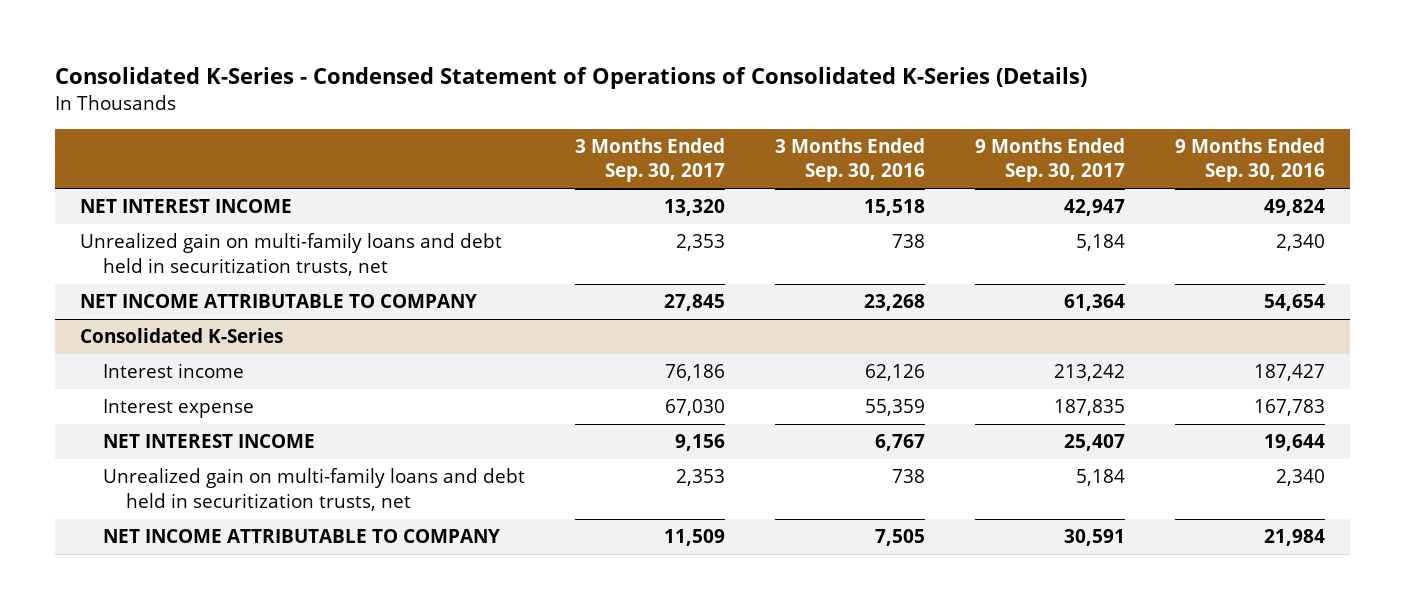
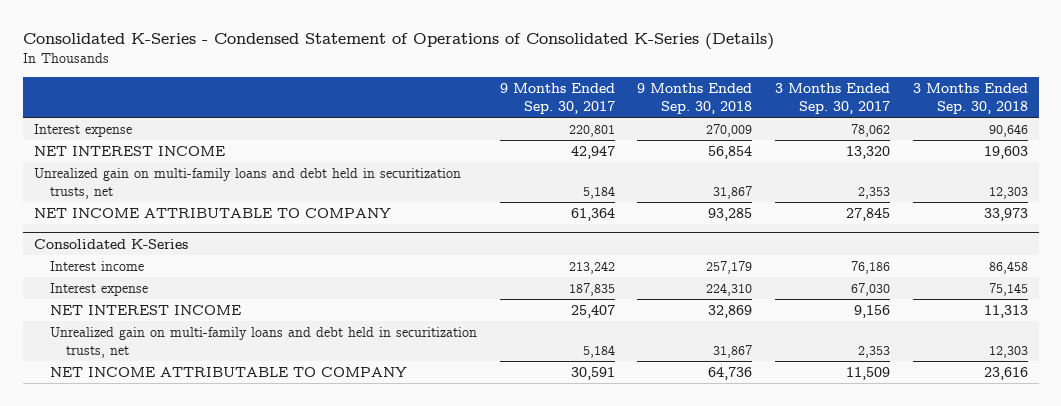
[774,138,925,183] 3 Months Ended Sep. 30, 2016 -> none
[1174,138,1325,183] 9 Months Ended Sep. 30, 2016 -> none
none -> [637,83,753,115] 9 Months Ended Sep. 30, 2018
none -> [912,83,1028,115] 3 Months Ended Sep. 30, 2018
none -> [33,124,132,138] Interest expense

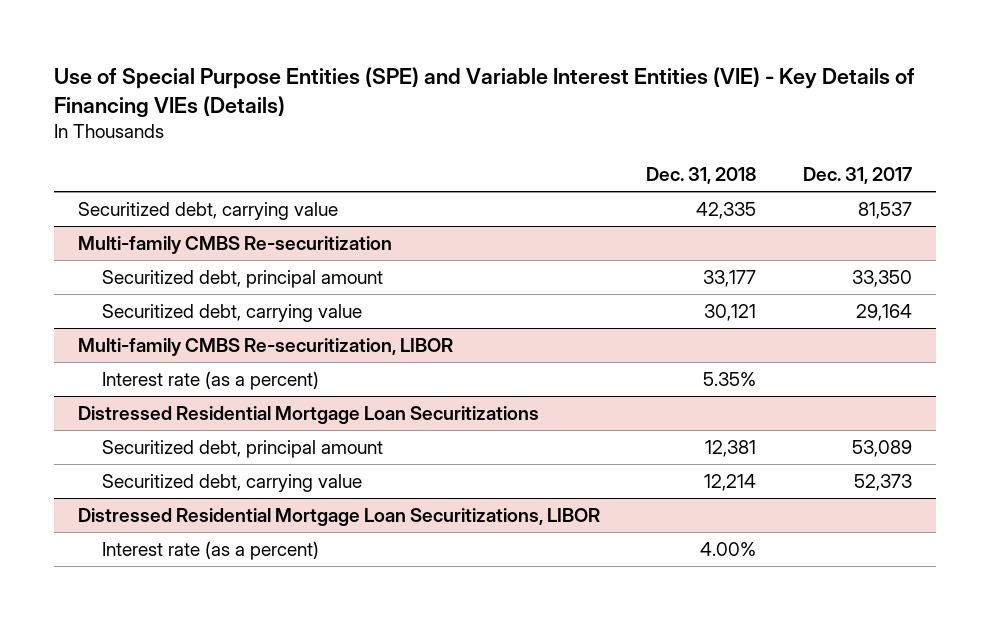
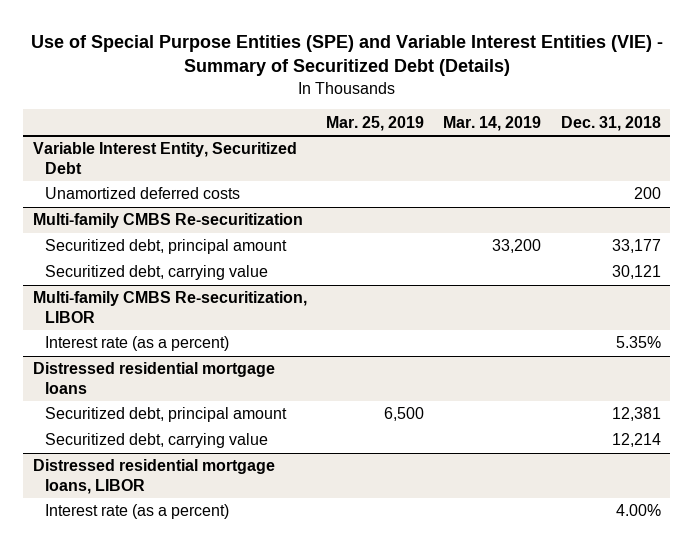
[54,66,916,118] Use of Special Purpose Entities (SPE) and Variable Interest Entities (VIE) - Key Details of Financing VIEs (Details) -> [30,34,663,77] Use of Special Purpose Entities (SPE) and Variable Interest Entities (VIE) - Summary of Securitized Debt (Details)
[803,167,913,185] Dec. 31, 2017 -> none
none -> [325,115,424,131] Mar. 25, 2019
none -> [443,115,542,131] Mar. 14, 2019
[77,201,338,220] Securitized debt, carrying value -> none
none -> [32,142,297,174] Variable Interest Entity, Securitized Debt
none -> [44,187,240,200] Unamortized deferred costs
[77,405,539,424] Distressed Residential Mortgage Loan Securitizations -> [32,362,275,394] Distressed residential mortgage loans
[77,507,600,526] Distressed Residential Mortgage Loan Securitizations, LIBOR -> [32,459,275,494] Distressed residential mortgage loans, LIBOR

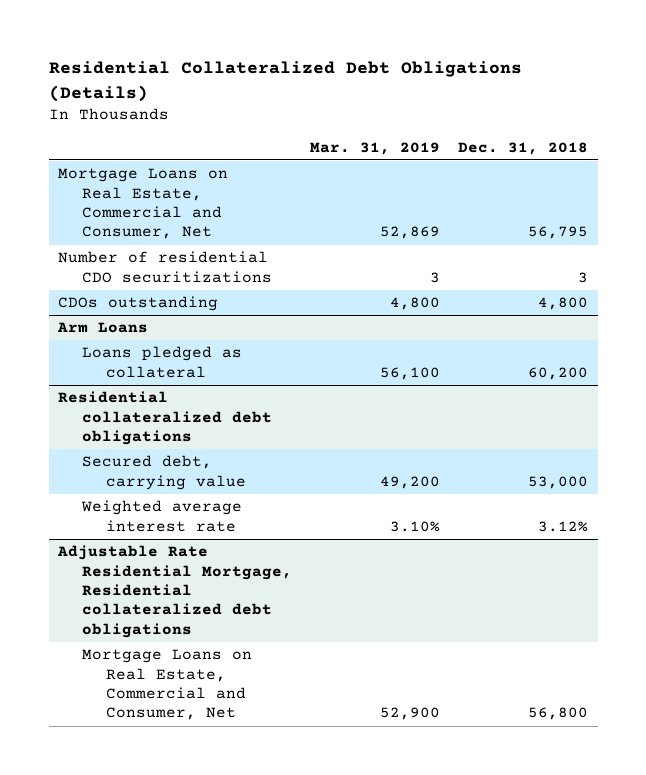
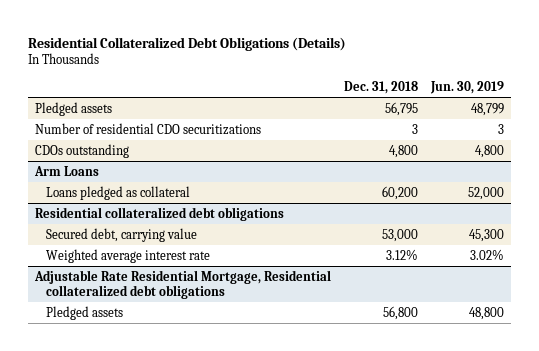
[310,141,441,155] Mar. 31, 2019 -> none
none -> [430,81,505,95] Jun. 30, 2019
[57,168,228,240] Mortgage Loans on Real Estate, Commercial and Consumer, Net -> [35,101,113,116] Pledged assets
[81,649,252,721] Mortgage Loans on Real Estate, Commercial and Consumer, Net -> [45,305,123,320] Pledged assets

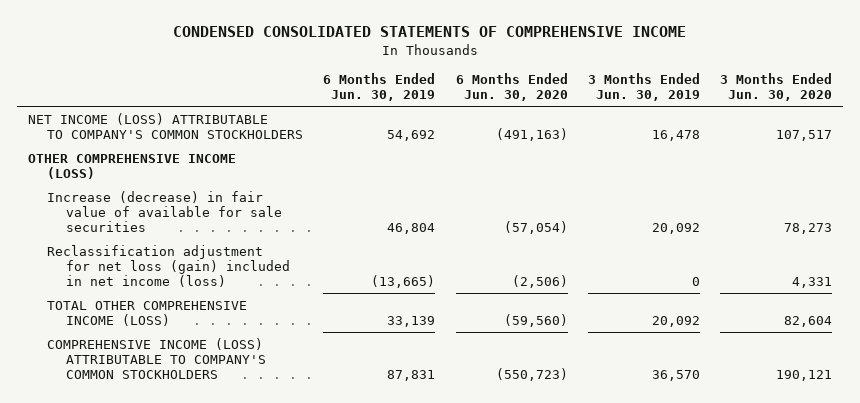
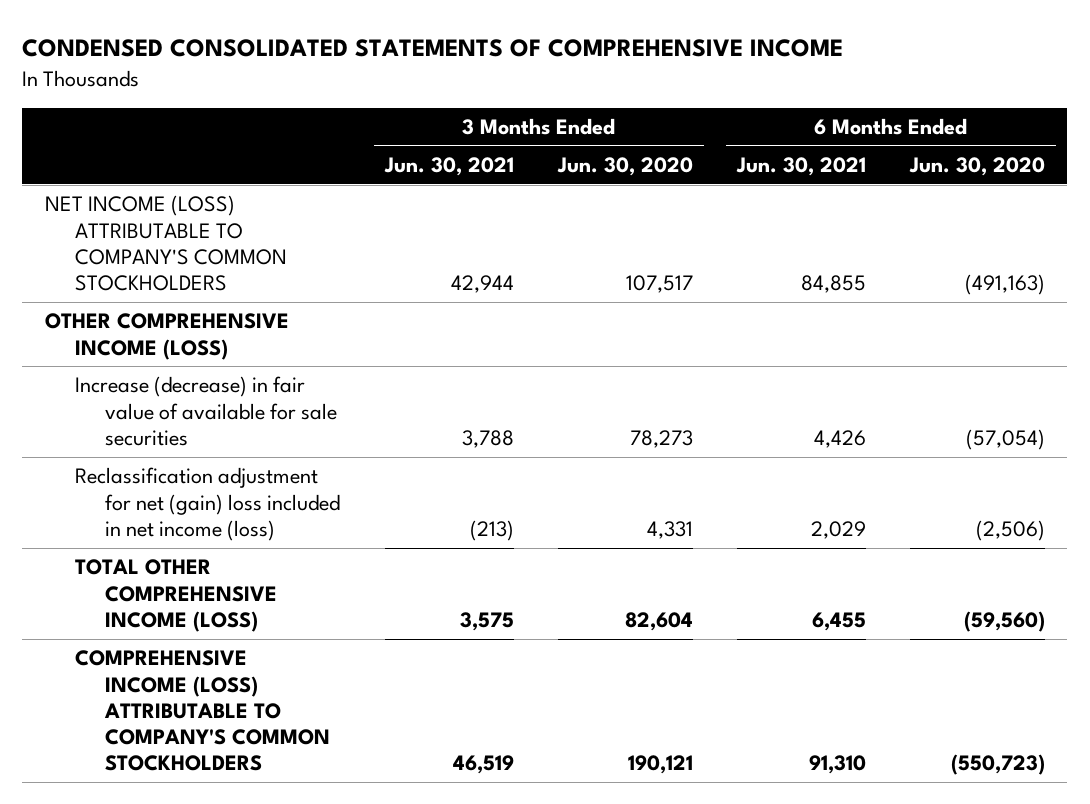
[323,73,436,102] 6 Months Ended Jun. 30, 2019 -> none
[588,73,701,102] 3 Months Ended Jun. 30, 2019 -> none
none -> [383,157,514,177] Jun. 30, 2021
none -> [736,157,867,177] Jun. 30, 2021
[46,244,291,287] Reclassification adjustment for net loss (gain) included in net income (loss) -> [74,467,341,541] Reclassification adjustment for net (gain) loss included in net income (loss)

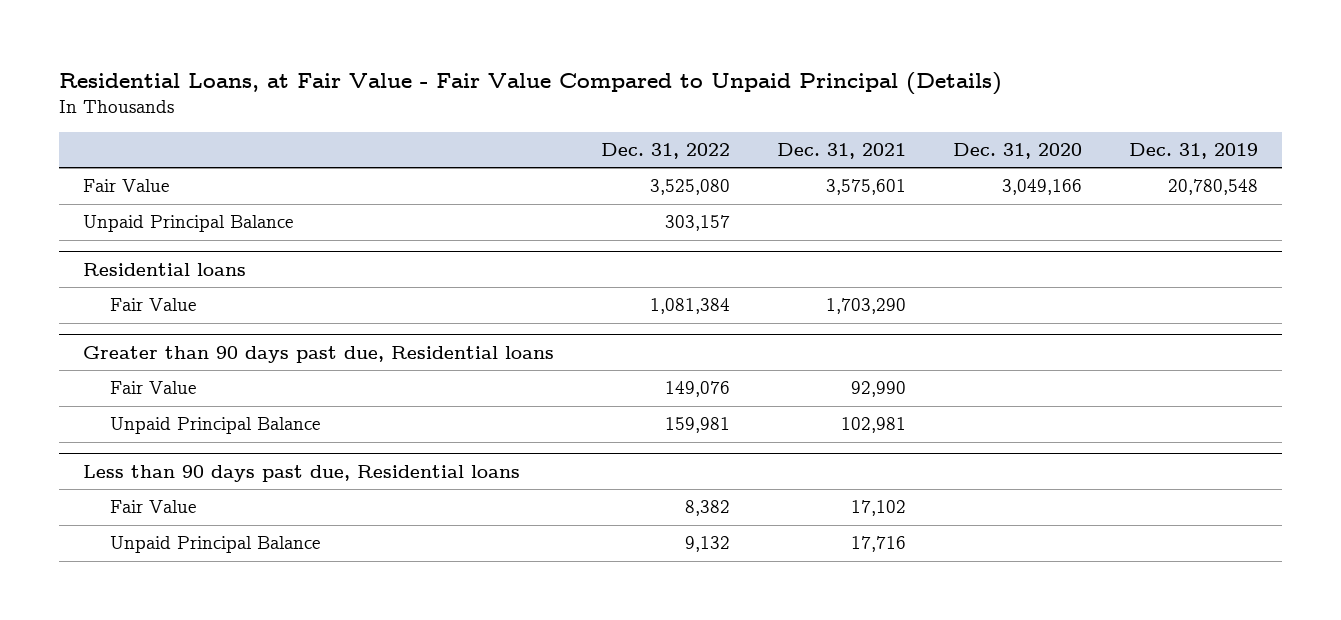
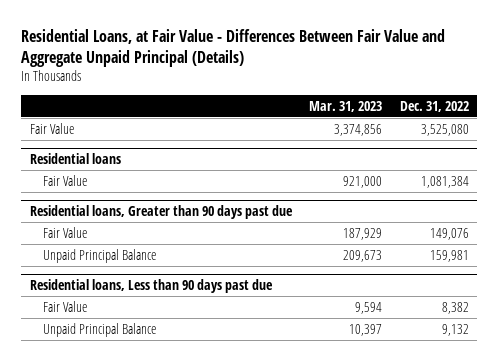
[59,72,1003,96] Residential Loans, at Fair Value - Fair Value Compared to Unpaid Principal (Details) -> [20,29,445,68] Residential Loans, at Fair Value - Differences Between Fair Value and Aggregate Unpaid Principal (Details)
[776,142,906,159] Dec. 31, 2021 -> none
[953,142,1083,159] Dec. 31, 2020 -> none
[1129,142,1259,159] Dec. 31, 2019 -> none
none -> [309,100,383,112] Mar. 31, 2023
[82,215,293,233] Unpaid Principal Balance -> none
[82,345,554,363] Greater than 90 days past due, Residential loans -> [29,204,293,219] Residential loans, Greater than 90 days past due
[82,464,520,482] Less than 90 days past due, Residential loans -> [29,278,273,293] Residential loans, Less than 90 days past due

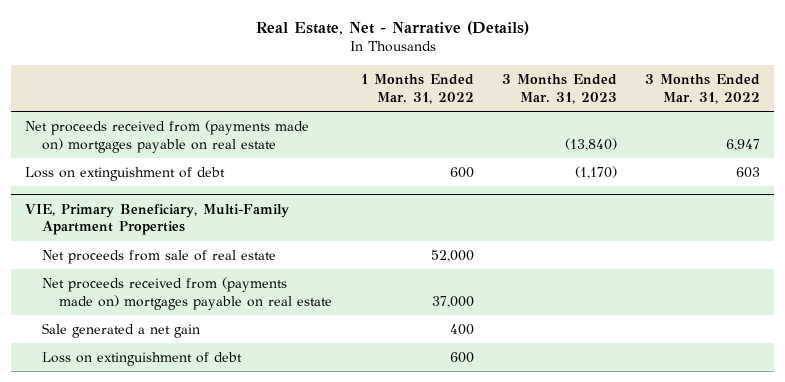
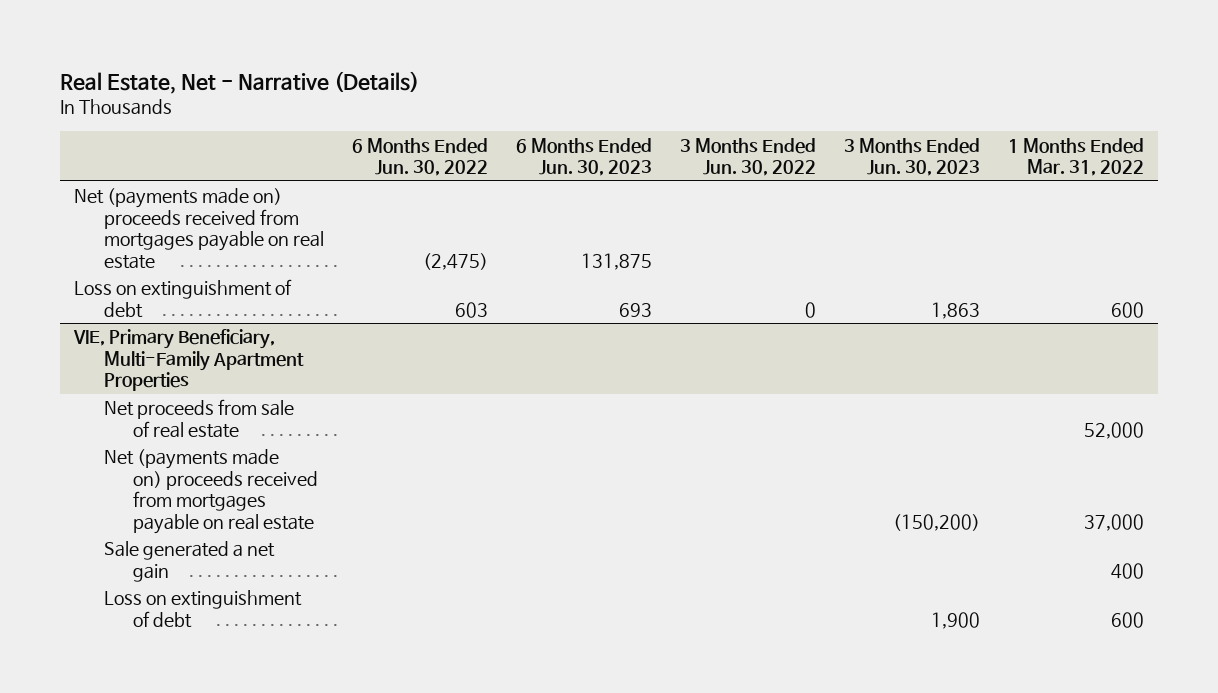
[501,74,617,104] 3 Months Ended Mar. 31, 2023 -> none
[644,74,760,104] 3 Months Ended Mar. 31, 2022 -> none
none -> [351,137,488,177] 6 Months Ended Jun. 30, 2022
none -> [515,137,652,177] 6 Months Ended Jun. 30, 2023
none -> [679,137,816,177] 3 Months Ended Jun. 30, 2022
none -> [843,137,980,177] 3 Months Ended Jun. 30, 2023
[25,119,310,153] Net proceeds received from (payments made on) mortgages payable on real estate -> [74,188,324,269] Net (payments made on) proceeds received from mortgages payable on real estate
[42,276,333,310] Net proceeds received from (payments made on) mortgages payable on real estate -> [103,449,318,534] Net (payments made on) proceeds received from mortgages payable on real estate

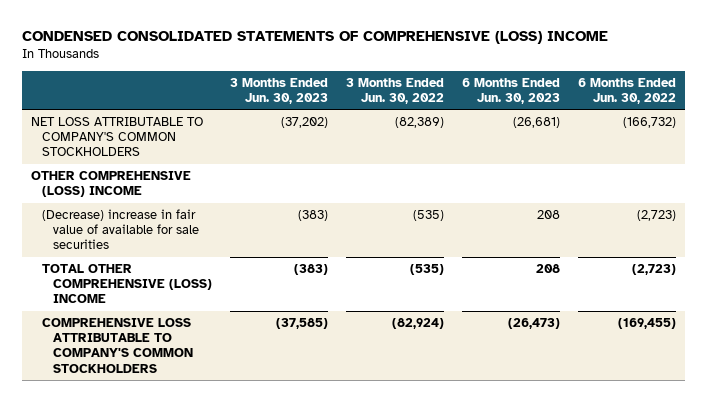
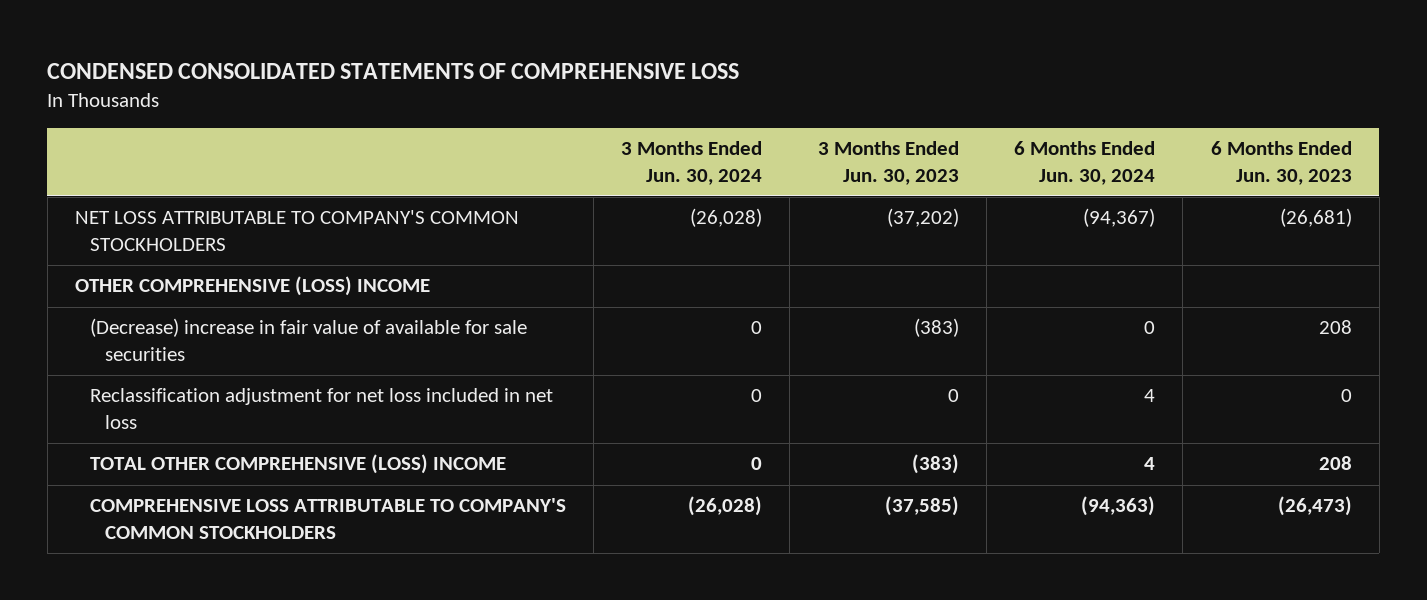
[21,31,608,45] CONDENSED CONSOLIDATED STATEMENTS OF COMPREHENSIVE (LOSS) INCOME -> [47,63,740,80] CONDENSED CONSOLIDATED STATEMENTS OF COMPREHENSIVE LOSS
[346,77,445,104] 3 Months Ended Jun. 30, 2022 -> none
[578,77,677,104] 6 Months Ended Jun. 30, 2022 -> none
none -> [621,141,763,185] 3 Months Ended Jun. 30, 2024
none -> [1014,141,1156,185] 6 Months Ended Jun. 30, 2024
none -> [89,388,553,430] Reclassification adjustment for net loss included in net loss

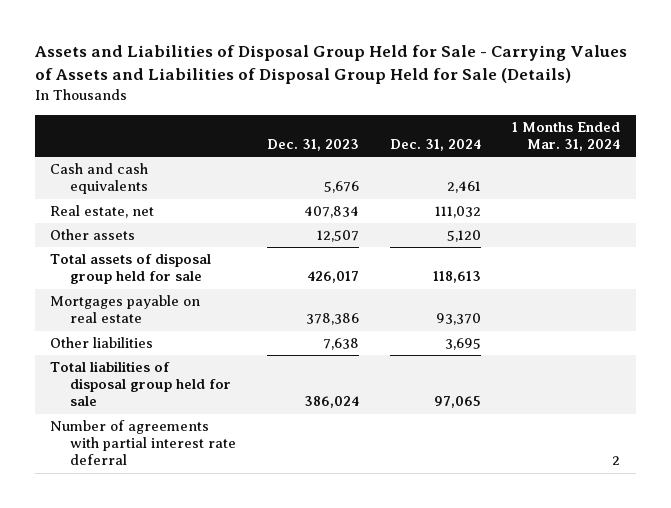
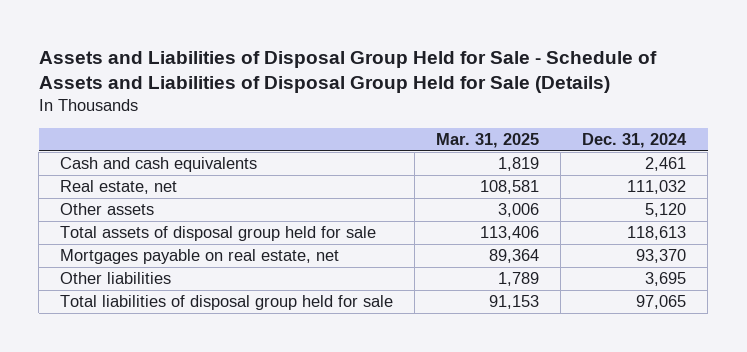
[33,45,627,85] Assets and Liabilities of Disposal Group Held for Sale - Carrying Values of Assets and Liabilities of Disposal Group Held for Sale (Details) -> [38,51,657,94] Assets and Liabilities of Disposal Group Held for Sale - Schedule of Assets and Liabilities of Disposal Group Held for Sale (Details)
[267,138,360,151] Dec. 31, 2023 -> none
[512,121,621,151] 1 Months Ended Mar. 31, 2024 -> none
none -> [436,132,540,148] Mar. 31, 2025
[50,295,201,324] Mortgages payable on real estate -> [60,249,340,265] Mortgages payable on real estate, net
[50,420,237,466] Number of agreements with partial interest rate deferral -> none

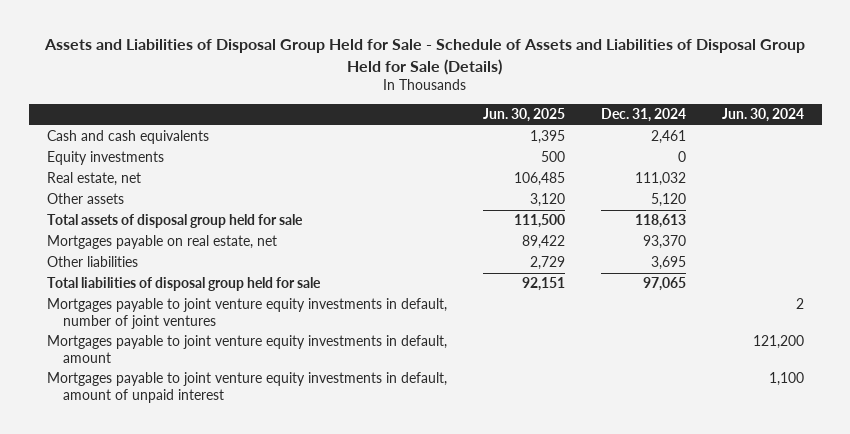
[436,132,540,148] Mar. 31, 2025 -> none
none -> [482,108,565,123] Jun. 30, 2025
none -> [721,108,804,123] Jun. 30, 2024
none -> [46,151,164,166] Equity investments
none -> [46,298,447,329] Mortgages payable to joint venture equity investments in default, number of joint ventures
none -> [46,335,447,363] Mortgages payable to joint venture equity investments in default, amount
none -> [46,372,447,403] Mortgages payable to joint venture equity investments in default, amount of unpaid interest

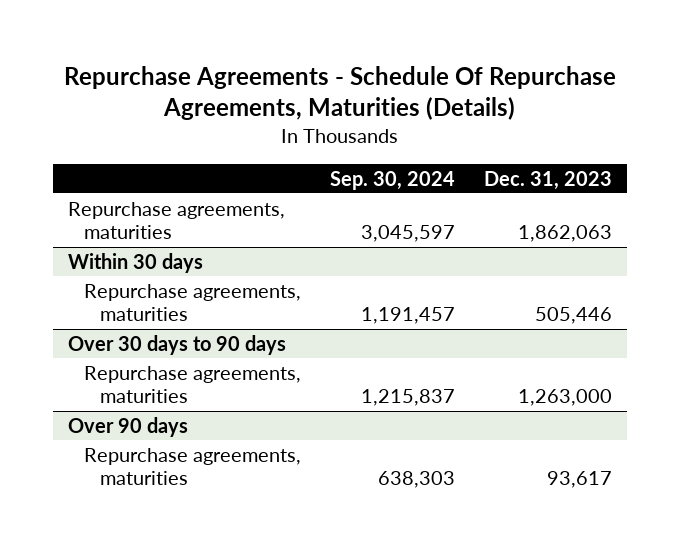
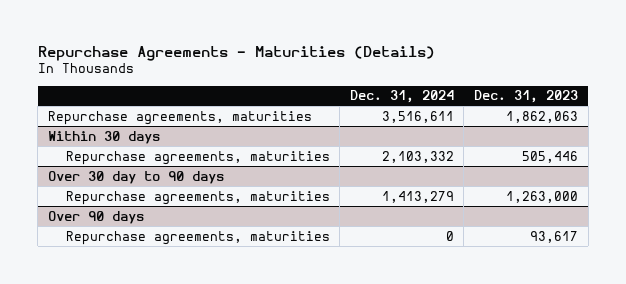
[63,65,616,121] Repurchase Agreements - Schedule Of Repurchase Agreements, Maturities (Details) -> [37,45,435,61] Repurchase Agreements - Maturities (Details)
[330,170,456,190] Sep. 30, 2024 -> none
none -> [349,90,454,104] Dec. 31, 2024
[67,334,286,355] Over 30 days to 90 days -> [47,170,224,184] Over 30 day to 90 days

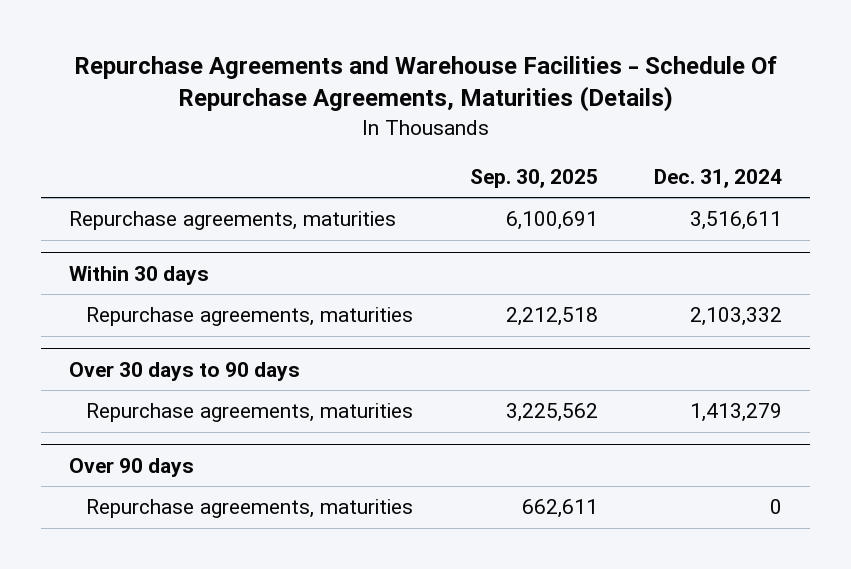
[37,45,435,61] Repurchase Agreements - Maturities (Details) -> [73,55,777,113] Repurchase Agreements and Warehouse Facilities - Schedule Of Repurchase Agreements, Maturities (Details)
[473,90,578,104] Dec. 31, 2023 -> none
none -> [469,168,598,188] Sep. 30, 2025
[47,170,224,184] Over 30 day to 90 days -> [69,361,301,381] Over 30 days to 90 days

